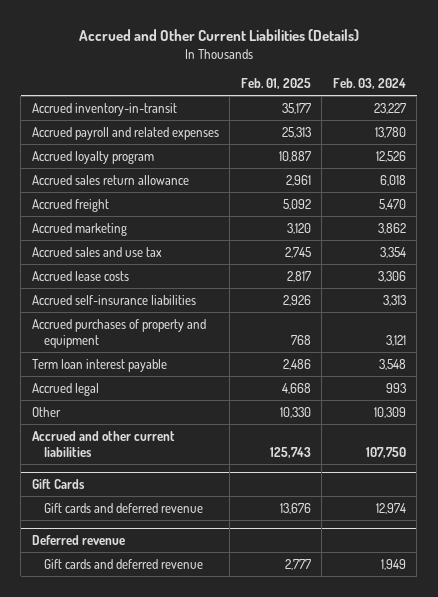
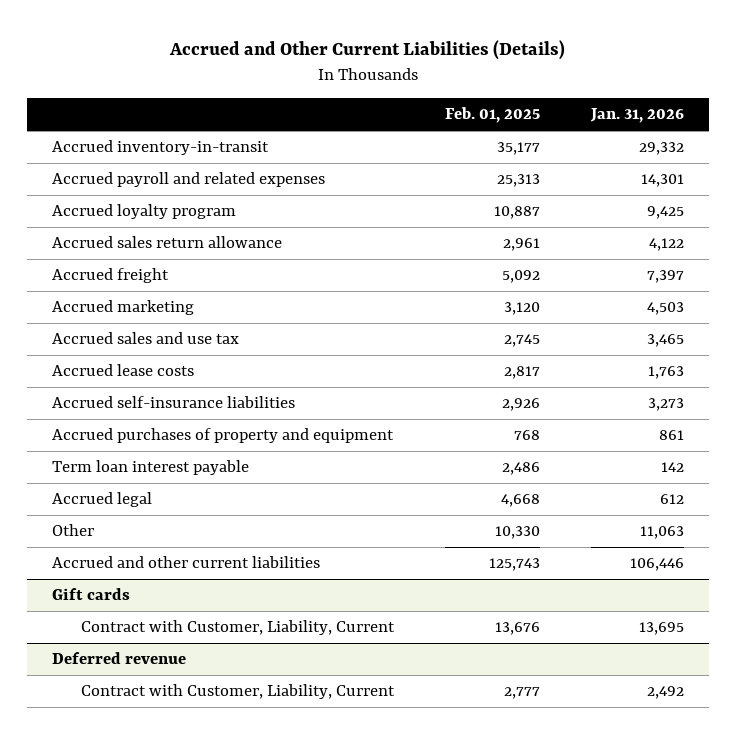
[332,78,406,90] Feb. 03, 2024 -> none
none -> [589,108,684,124] Jan. 31, 2026
[31,478,85,489] Gift Cards -> [52,588,131,601] Gift cards
[44,502,204,513] Gift cards and deferred revenue -> [80,620,395,636] Contract with Customer, Liability, Current
[44,558,204,569] Gift cards and deferred revenue -> [80,684,395,700] Contract with Customer, Liability, Current

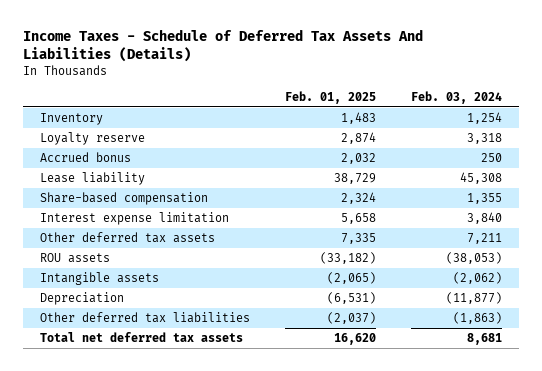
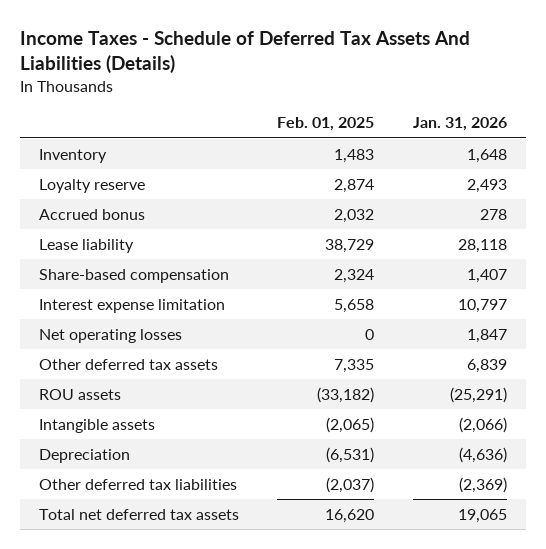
[410,90,502,104] Feb. 03, 2024 -> none
none -> [412,117,507,132] Jan. 31, 2026
none -> [39,328,183,343] Net operating losses

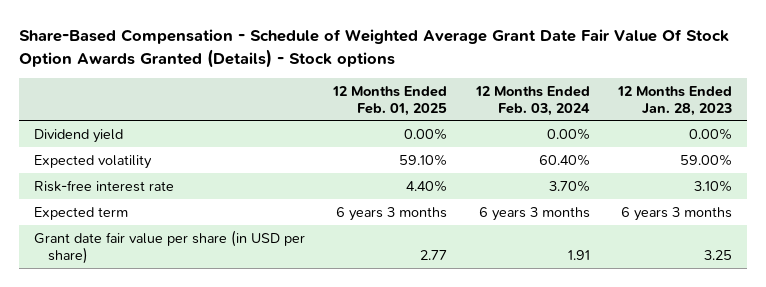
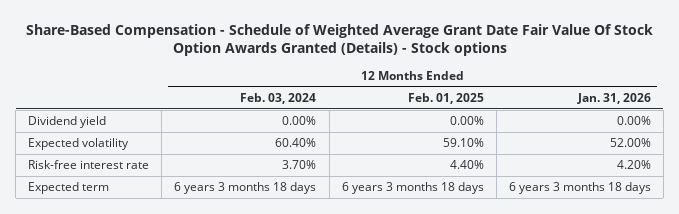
[617,85,733,116] 12 Months Ended Jan. 28, 2023 -> none
none -> [576,92,651,104] Jan. 31, 2026
[33,229,305,264] Grant date fair value per share (in USD per share) -> none
[336,206,448,221] 6 years 3 months -> [341,182,484,195] 6 years 3 months 18 days
[478,206,590,221] 6 years 3 months -> [174,182,317,195] 6 years 3 months 18 days

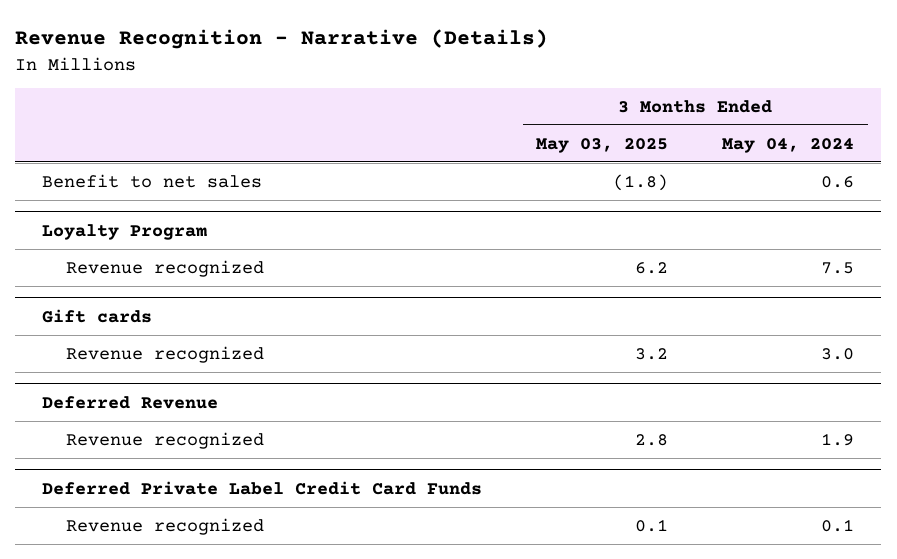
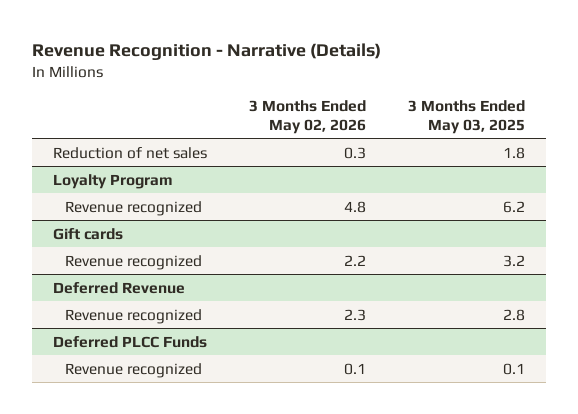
[722,137,855,153] May 04, 2024 -> none
none -> [249,100,367,134] 3 Months Ended May 02, 2026
[42,173,263,188] Benefit to net sales -> none
none -> [53,146,208,159] Reduction of net sales
[42,480,483,495] Deferred Private Label Credit Card Funds -> [53,335,208,348] Deferred PLCC Funds

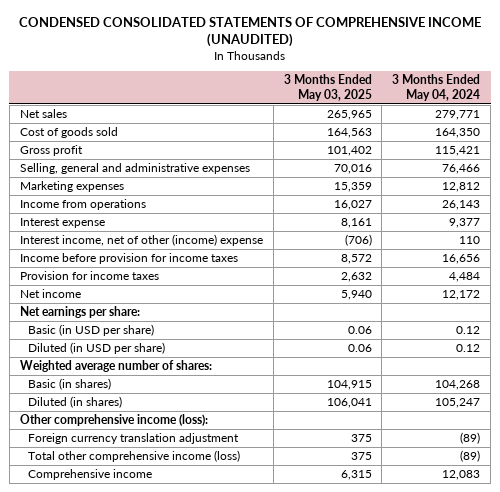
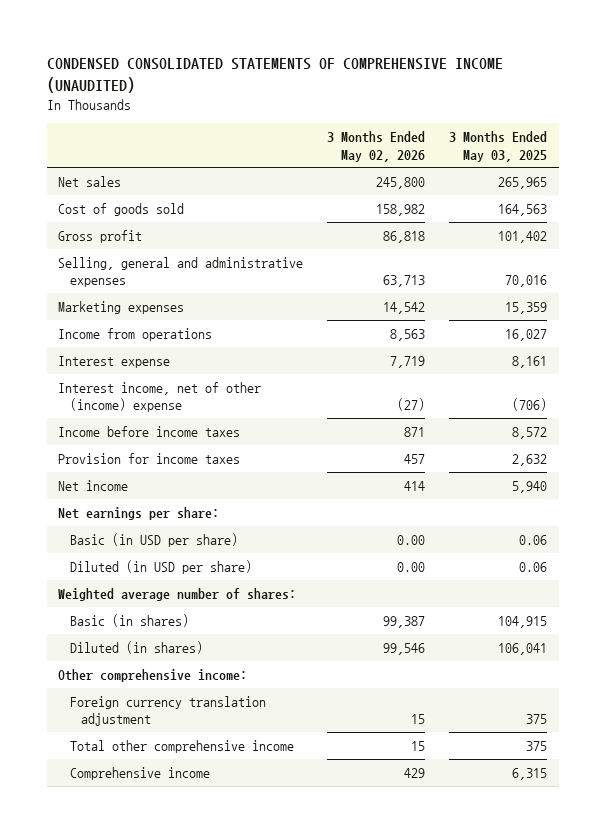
[392,73,481,101] 3 Months Ended May 04, 2024 -> none
none -> [327,131,426,162] 3 Months Ended May 02, 2026
[19,253,238,265] Income before provision for income taxes -> [58,425,241,437] Income before income taxes
[19,414,208,427] Other comprehensive income (loss): -> [58,668,248,682] Other comprehensive income:
[27,450,240,463] Total other comprehensive income (loss) -> [69,739,294,753] Total other comprehensive income

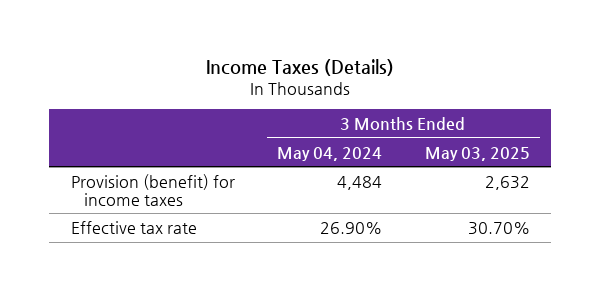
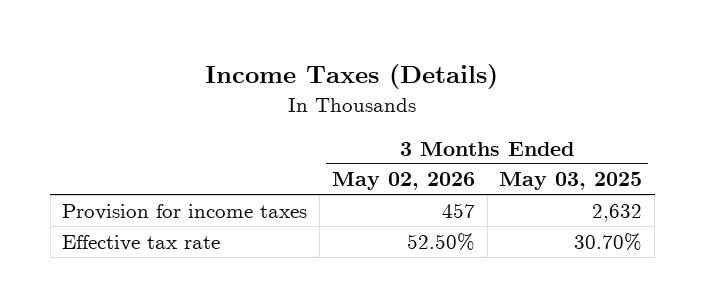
[277,146,383,161] May 04, 2024 -> none
none -> [331,172,475,191] May 02, 2026
[70,173,235,206] Provision (benefit) for income taxes -> [62,203,308,220] Provision for income taxes

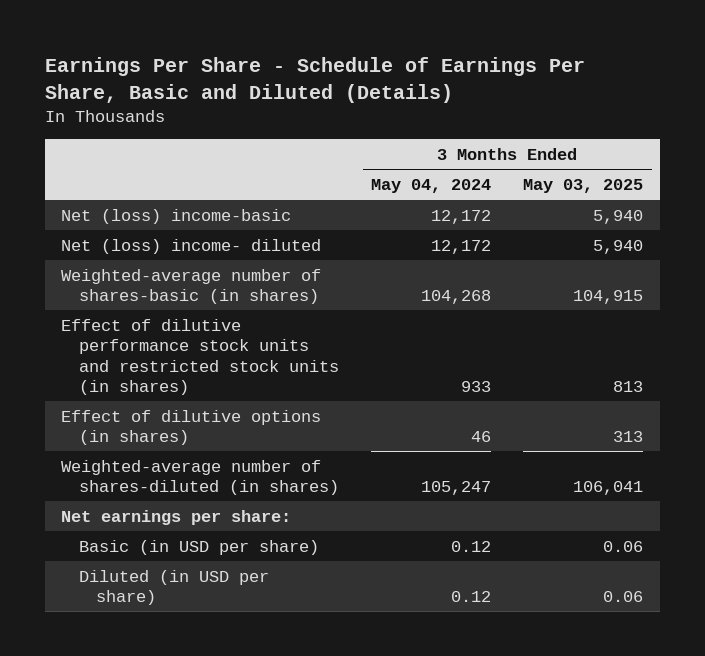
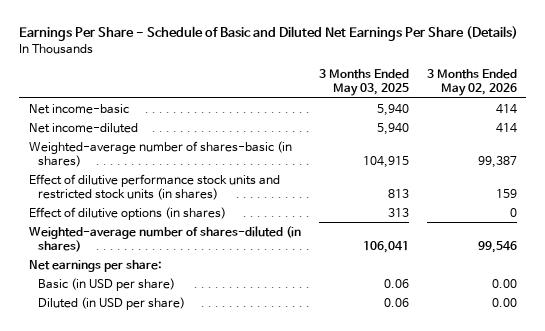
[45,56,586,103] Earnings Per Share - Schedule of Earnings Per Share, Basic and Diluted (Details) -> [19,26,519,42] Earnings Per Share - Schedule of Basic and Diluted Net Earnings Per Share (Details)
[371,178,492,193] May 04, 2024 -> none
none -> [426,69,517,97] 3 Months Ended May 02, 2026
[61,208,292,224] Net (loss) income-basic -> [28,103,129,114] Net income-basic
[61,238,322,254] Net (loss) income- diluted -> [28,122,138,133] Net income-diluted

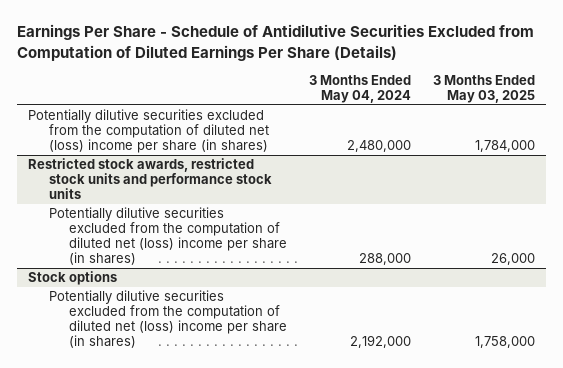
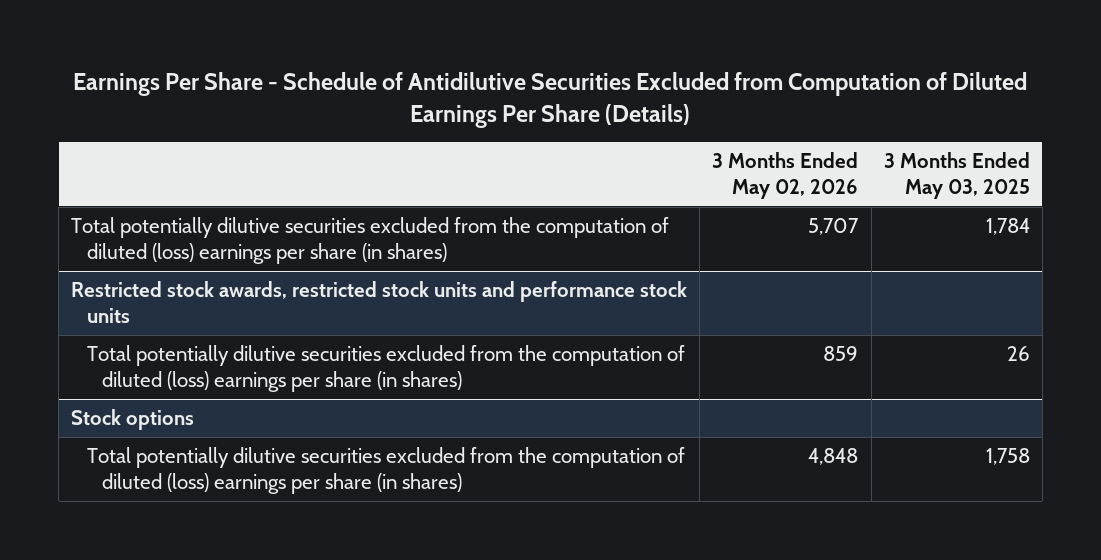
[308,74,411,103] 3 Months Ended May 04, 2024 -> none
none -> [712,152,859,199] 3 Months Ended May 02, 2026
[28,109,269,154] Potentially dilutive securities excluded from the computation of diluted net (loss) income per share (in shares) -> [71,217,670,264] Total potentially dilutive securities excluded from the computation of diluted (loss) earnings per share (in shares)
[474,140,535,153] 1,784,000 -> [985,218,1030,236] 1,784
[48,207,287,266] Potentially dilutive securities excluded from the computation of diluted net (loss) income per share (in shares) -> [86,345,685,392] Total potentially dilutive securities excluded from the computation of diluted (loss) earnings per share (in shares)
[490,253,535,266] 26,000 -> [1006,346,1030,362] 26
[48,290,287,349] Potentially dilutive securities excluded from the computation of diluted net (loss) income per share (in shares) -> [86,447,685,494] Total potentially dilutive securities excluded from the computation of diluted (loss) earnings per share (in shares)
[474,336,535,349] 1,758,000 -> [985,448,1030,466] 1,758

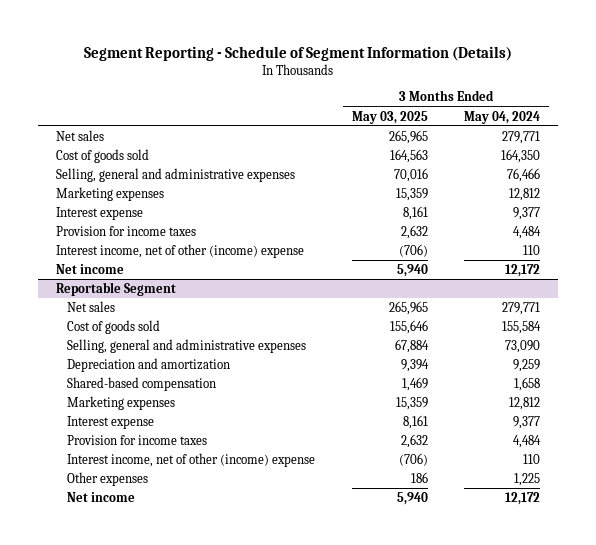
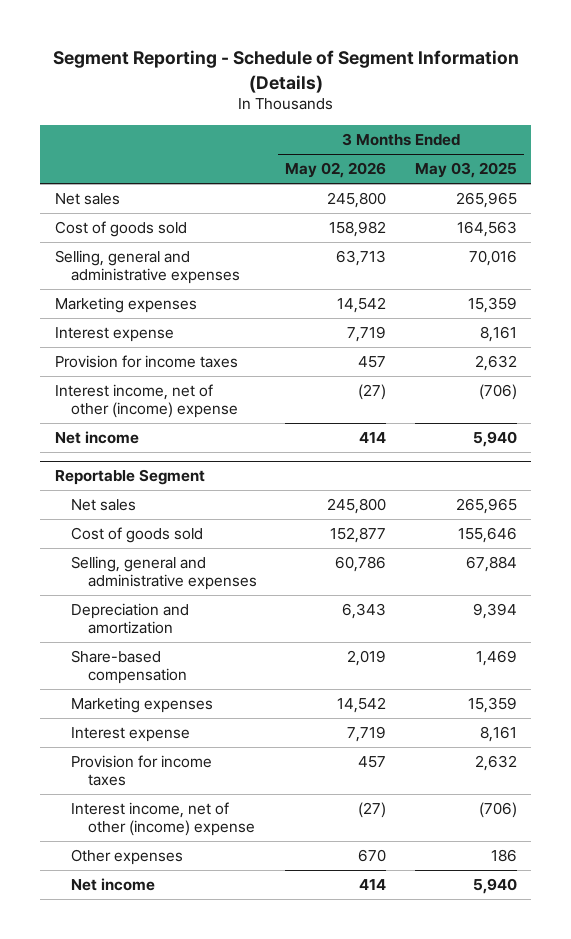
[463,110,540,124] May 04, 2024 -> none
none -> [285,162,387,179] May 02, 2026
[67,376,217,391] Shared-based compensation -> [71,650,188,685] Share-based compensation

